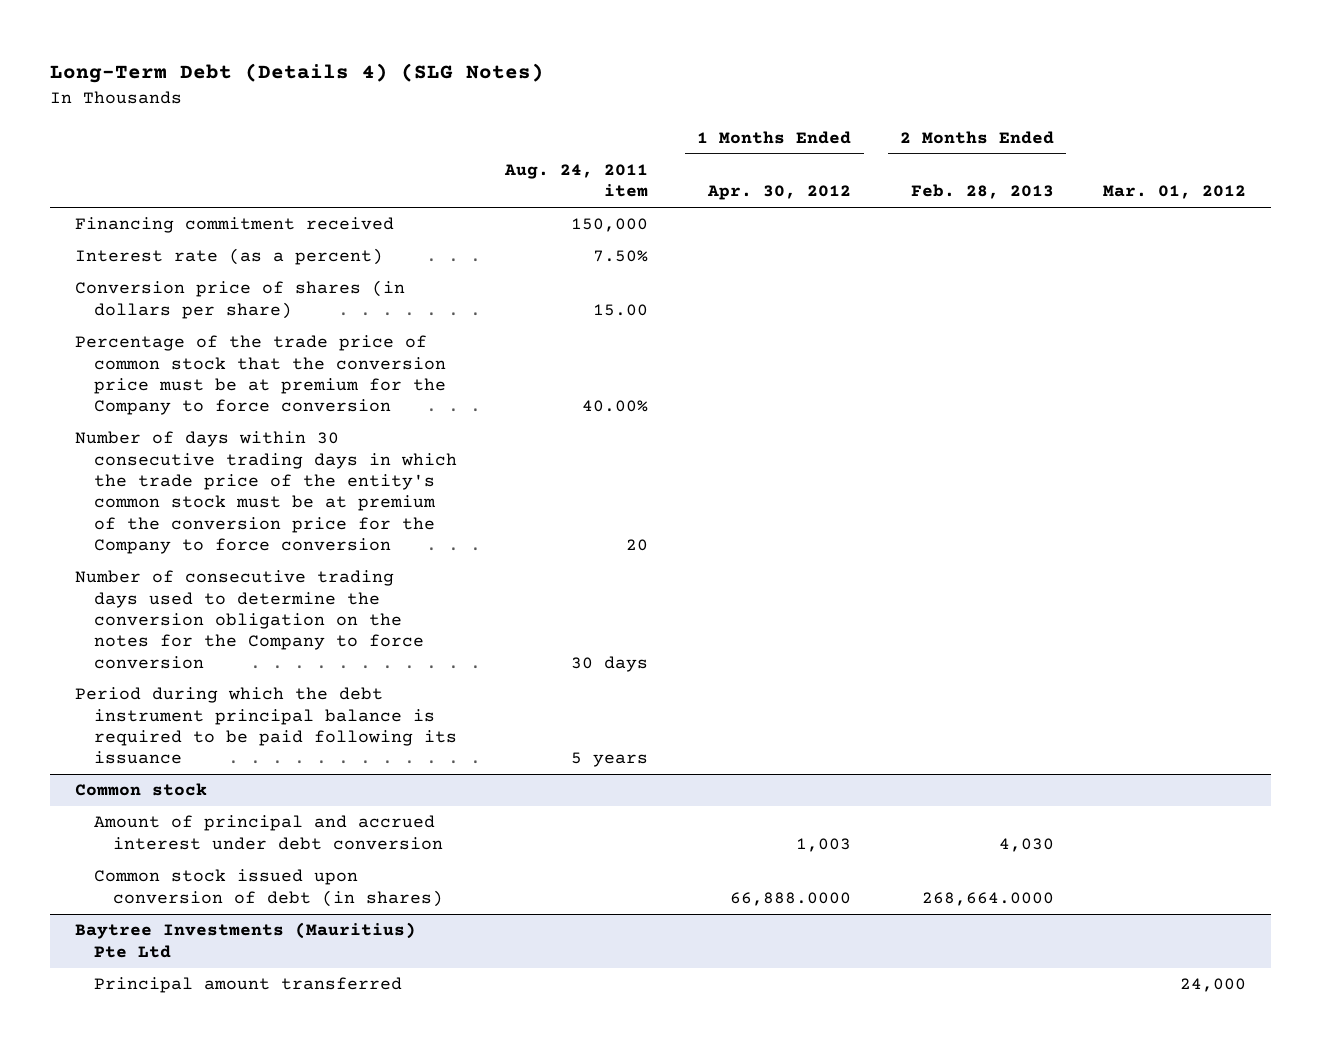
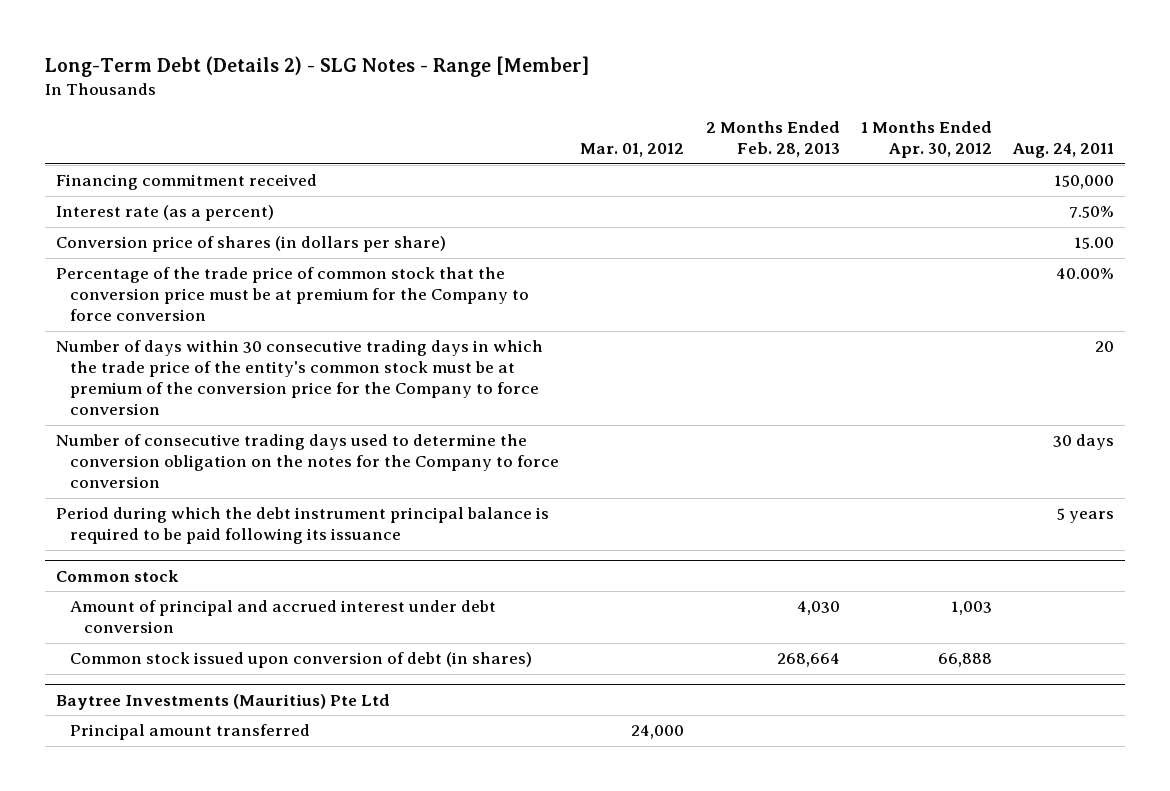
[50,63,545,84] Long-Term Debt (Details 4) (SLG Notes) -> [45,55,590,77] Long-Term Debt (Details 2) - SLG Notes - Range [Member]
[504,163,649,198] Aug. 24, 2011 item -> none
none -> [1012,143,1115,159] Aug. 24, 2011
[730,891,852,906] 66,888.0000 -> [937,653,992,668] 66,888
[922,891,1055,906] 268,664.0000 -> [776,653,840,668] 268,664

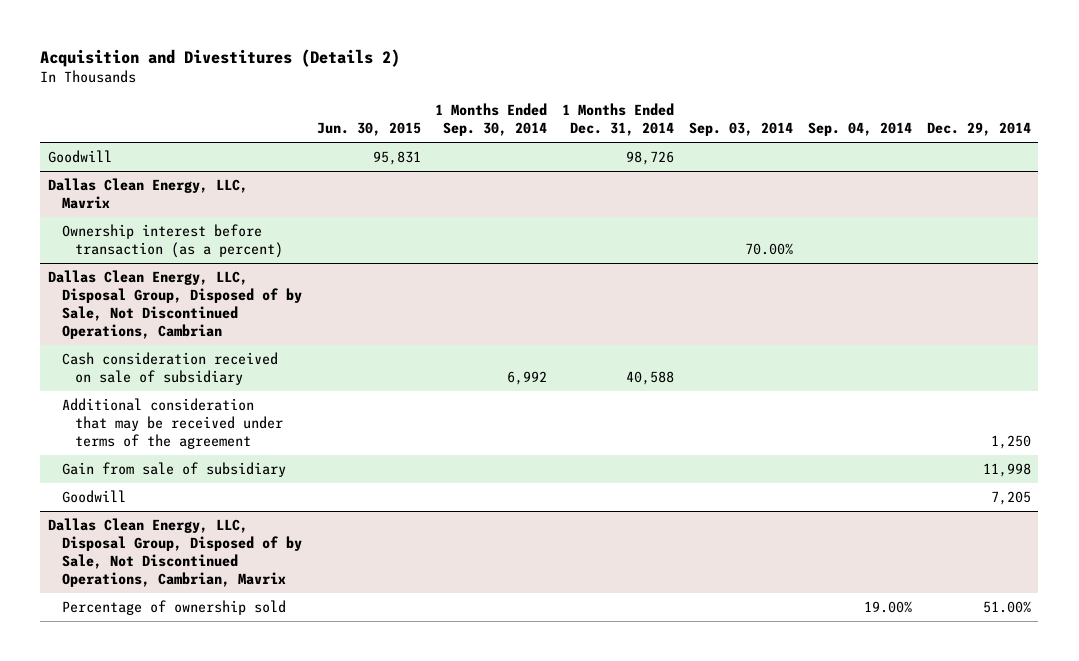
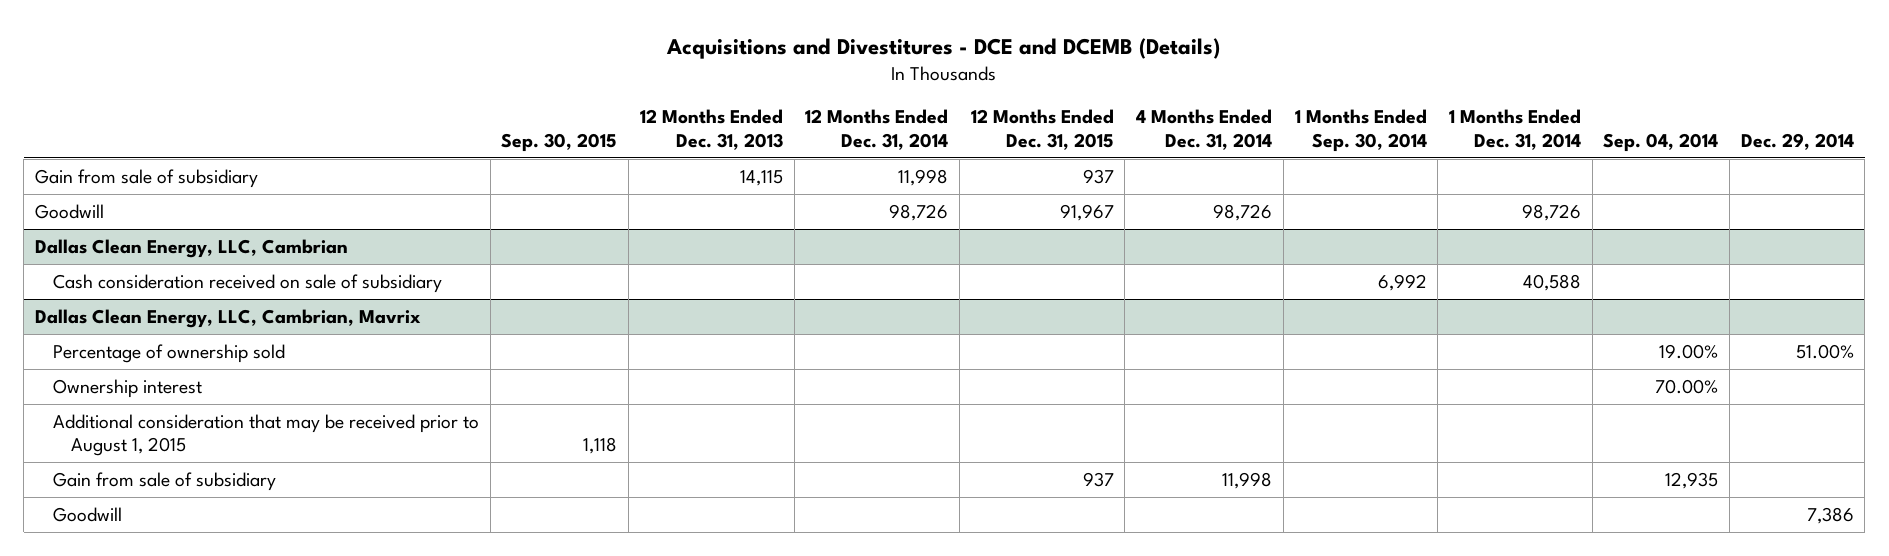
[40,48,401,67] Acquisition and Divestitures (Details 2) -> [666,37,1221,59] Acquisitions and Divestitures - DCE and DCEMB (Details)
[316,122,421,137] Jun. 30, 2015 -> none
[689,122,794,137] Sep. 03, 2014 -> none
none -> [501,132,618,152] Sep. 30, 2015
none -> [639,109,783,150] 12 Months Ended Dec. 31, 2013
none -> [805,109,949,150] 12 Months Ended Dec. 31, 2014
none -> [970,109,1114,150] 12 Months Ended Dec. 31, 2015
none -> [1136,109,1273,150] 4 Months Ended Dec. 31, 2014
none -> [34,168,258,188] Gain from sale of subsidiary
[47,177,248,209] Dallas Clean Energy, LLC, Mavrix -> none
[61,223,284,258] Ownership interest before transaction (as a percent) -> none
[47,269,302,339] Dallas Clean Energy, LLC, Disposal Group, Disposed of by Sale, Not Discontinued Operations, Cambrian -> [34,238,348,258] Dallas Clean Energy, LLC, Cambrian
[61,397,284,449] Additional consideration that may be received under terms of the agreement -> none
[61,461,286,477] Gain from sale of subsidiary -> none
[61,489,126,503] Goodwill -> none
[47,517,302,587] Dallas Clean Energy, LLC, Disposal Group, Disposed of by Sale, Not Discontinued Operations, Cambrian, Mavrix -> [34,308,421,328] Dallas Clean Energy, LLC, Cambrian, Mavrix
none -> [53,378,203,398] Ownership interest
none -> [53,413,480,457] Additional consideration that may be received prior to August 1, 2015
none -> [53,471,277,491] Gain from sale of subsidiary
none -> [53,506,123,522] Goodwill

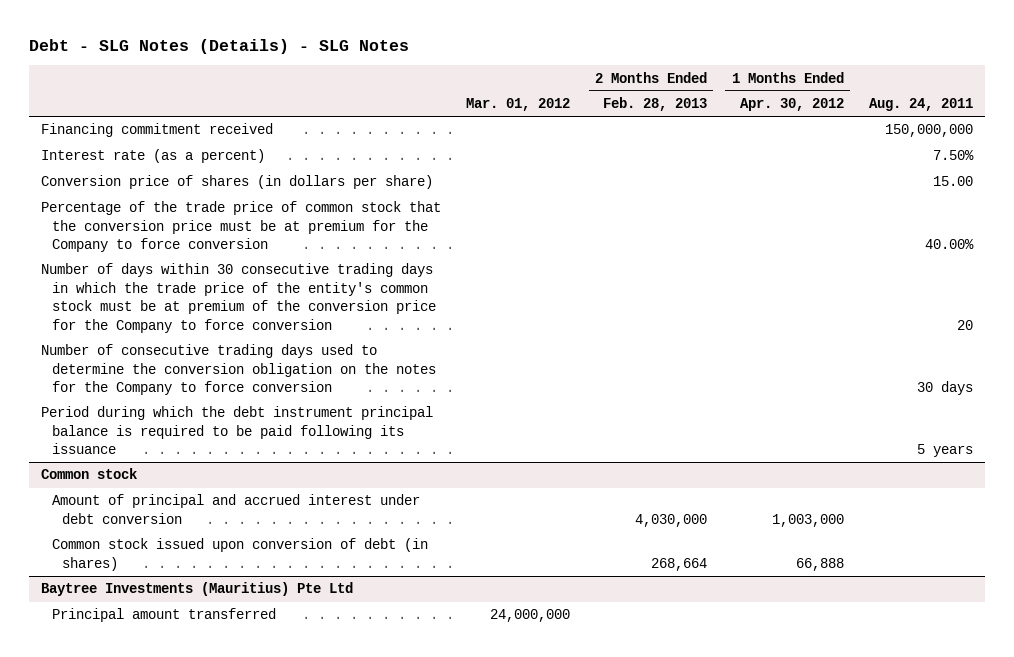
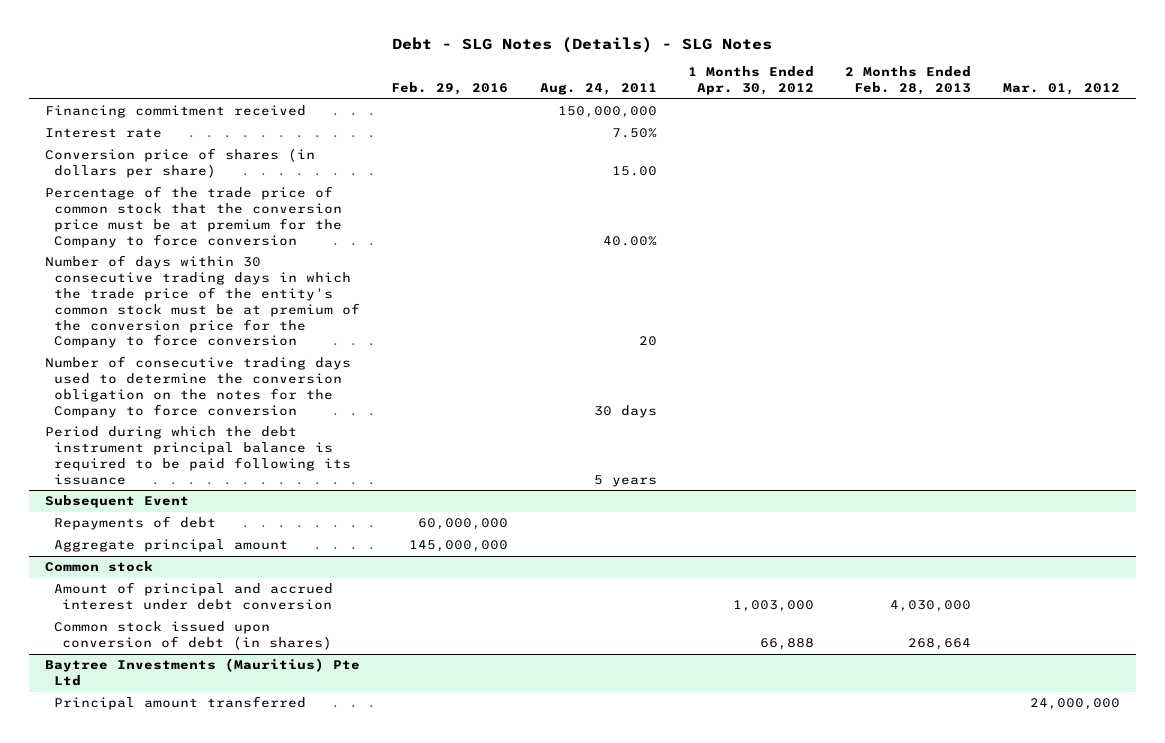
none -> [391,82,509,96] Feb. 29, 2016
[41,149,266,164] Interest rate (as a percent) -> [44,128,162,139] Interest rate
none -> [44,495,189,509] Subsequent Event
none -> [53,516,216,531] Repayments of debt
none -> [53,539,288,553] Aggregate principal amount

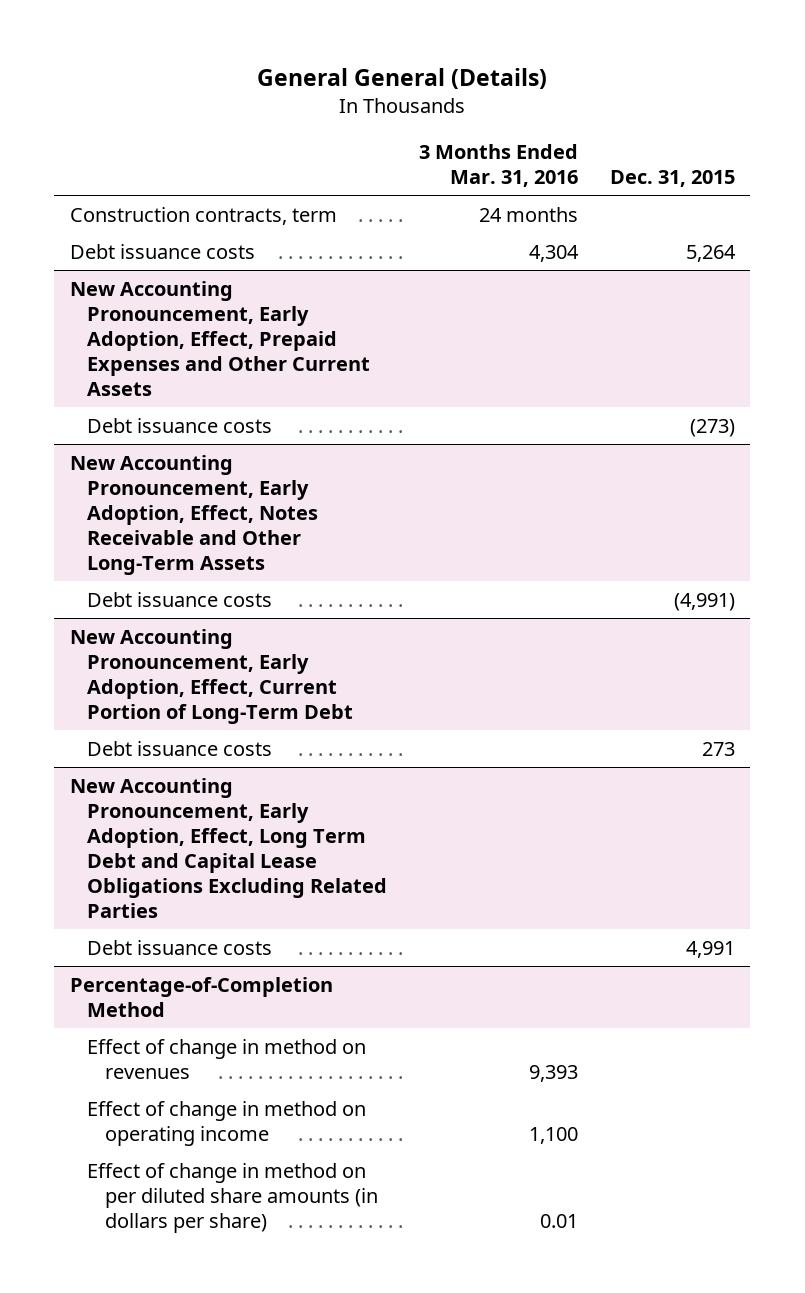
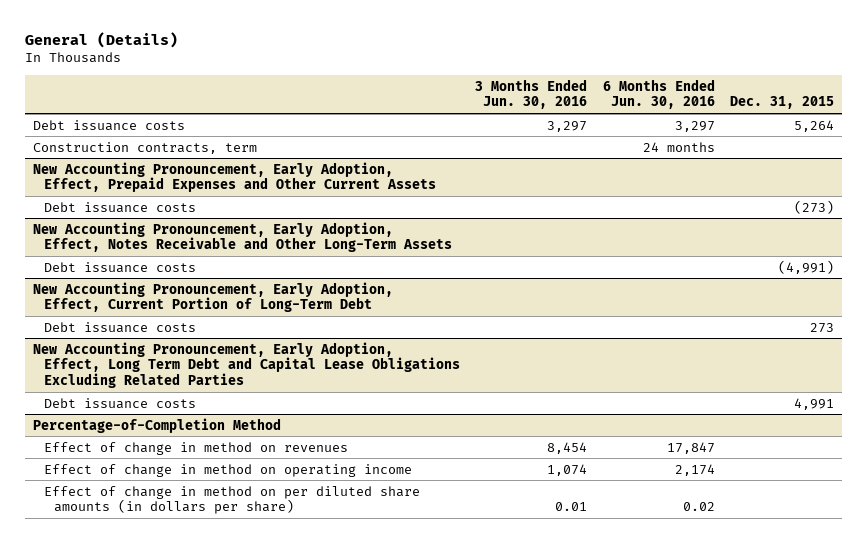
[257,67,548,89] General General (Details) -> [25,32,179,49] General (Details)
[418,143,578,187] 3 Months Ended Mar. 31, 2016 -> none
none -> [475,78,588,110] 3 Months Ended Jun. 30, 2016
none -> [602,78,715,110] 6 Months Ended Jun. 30, 2016
[70,206,338,225] Construction contracts, term -> [33,141,258,154] Construction contracts, term

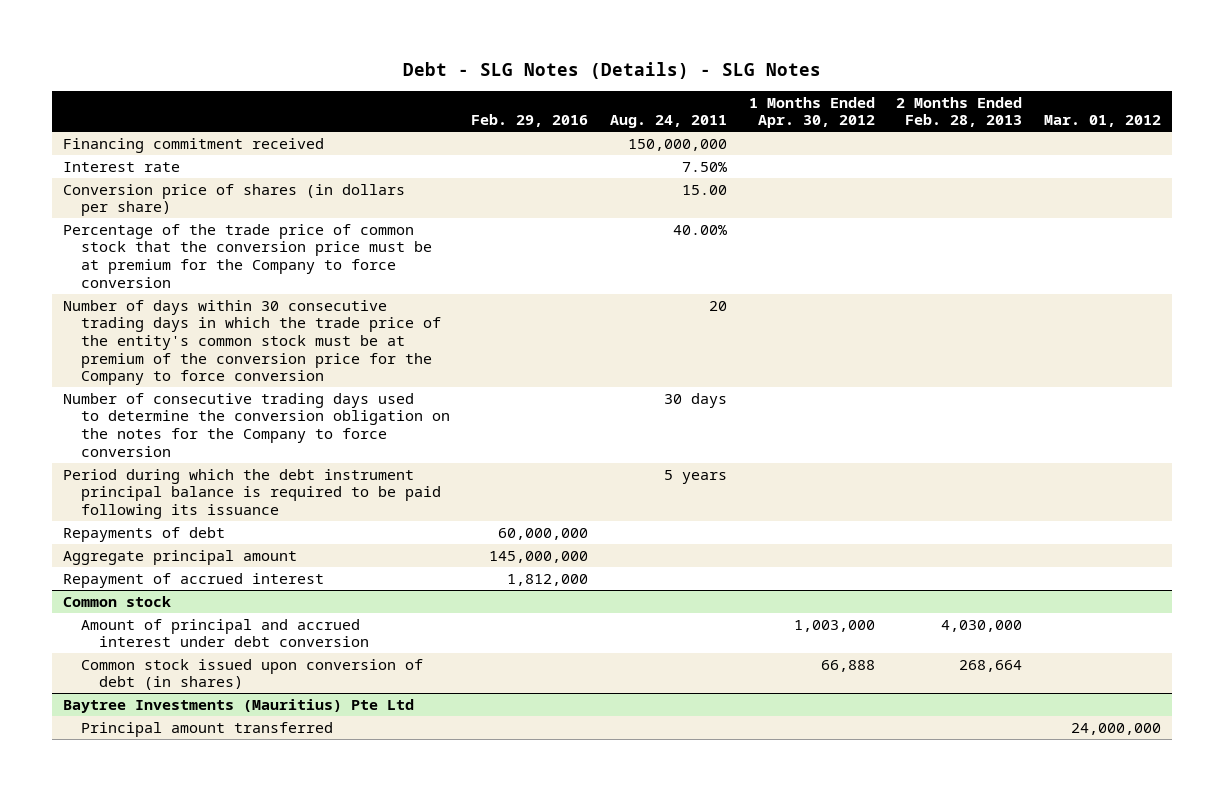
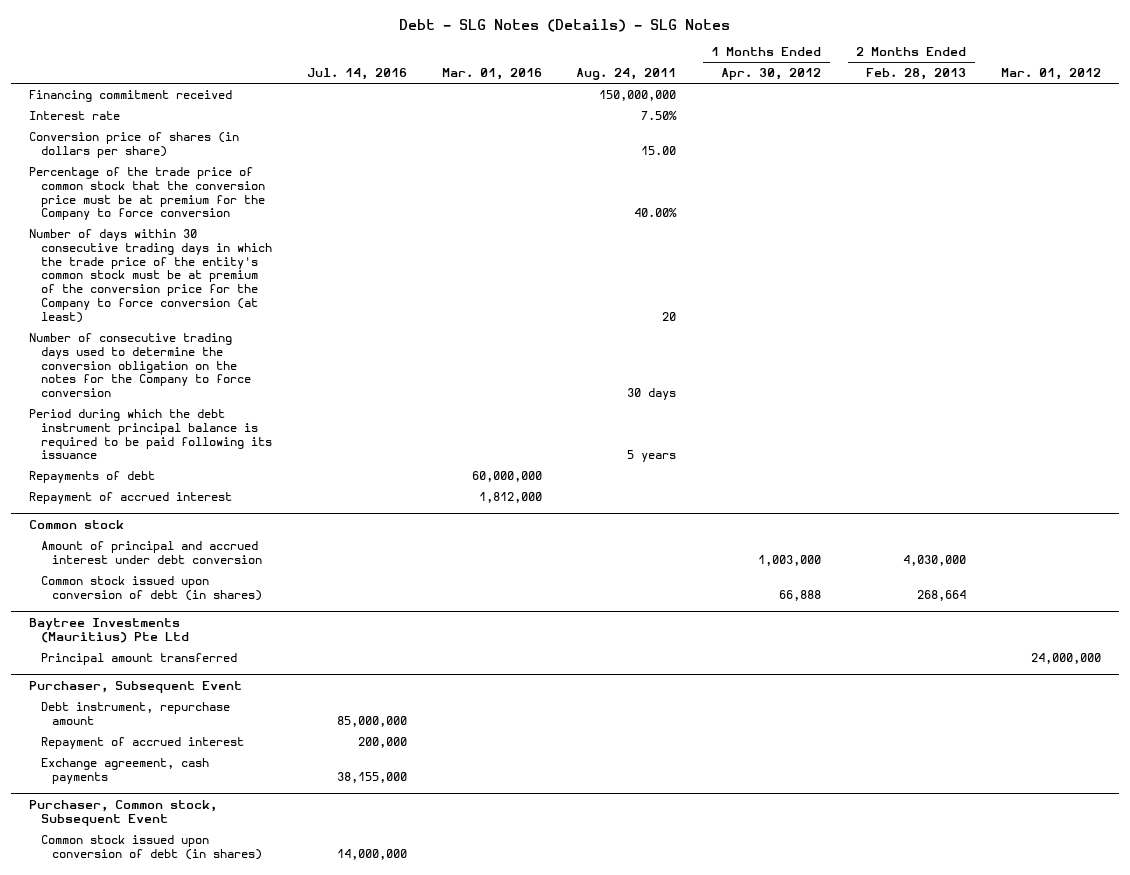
[471,114,589,128] Feb. 29, 2016 -> none
none -> [306,68,407,81] Jul. 14, 2016
none -> [441,68,542,81] Mar. 01, 2016
[63,299,441,386] Number of days within 30 consecutive trading days in which the trade price of the entity's common stock must be at premium of the conversion price for the Company to force conversion -> [28,228,272,323] Number of days within 30 consecutive trading days in which the trade price of the entity's common stock must be at premium of the conversion price for the Company to force conversion (at least)
[63,549,298,565] Aggregate principal amount -> none
none -> [28,680,242,693] Purchaser, Subsequent Event
none -> [40,701,230,725] Debt instrument, repurchase amount
none -> [40,736,244,749] Repayment of accrued interest
none -> [40,757,209,784] Exchange agreement, cash payments
none -> [28,799,217,826] Purchaser, Common stock, Subsequent Event
none -> [40,834,263,860] Common stock issued upon conversion of debt (in shares)

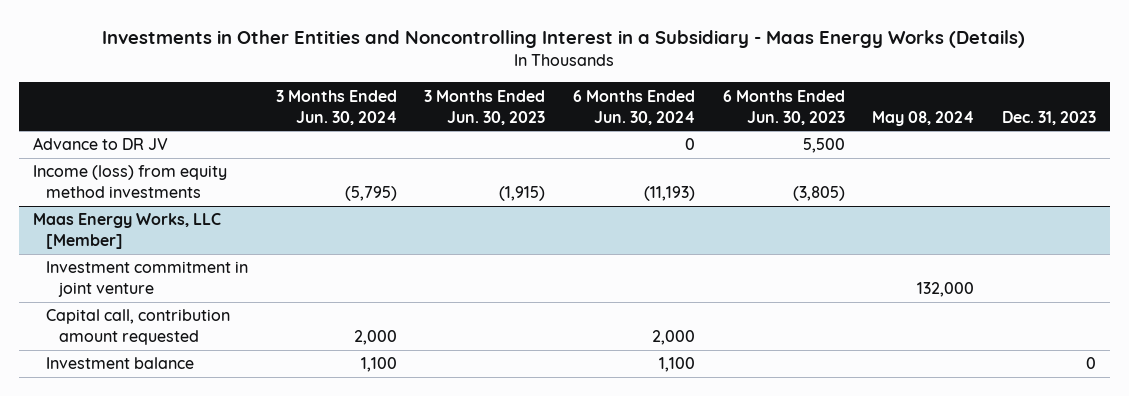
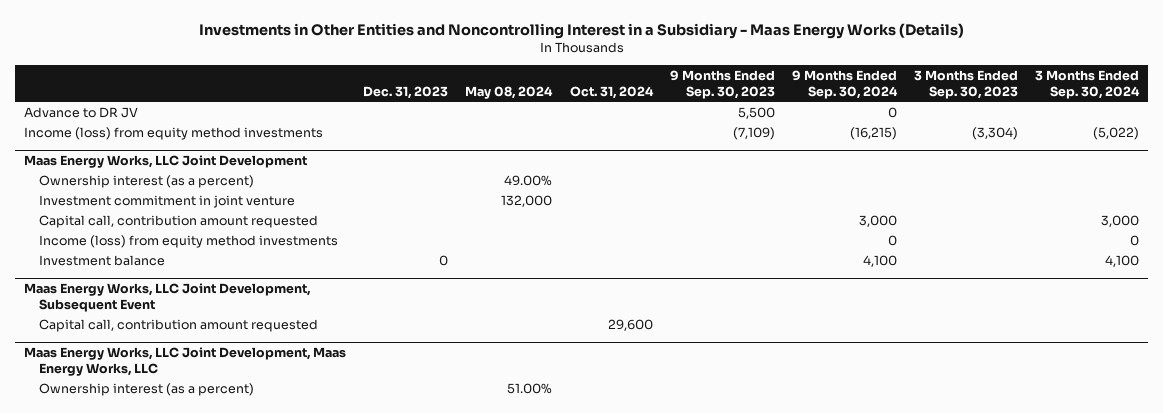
[275,89,397,125] 3 Months Ended Jun. 30, 2024 -> none
[424,89,546,125] 3 Months Ended Jun. 30, 2023 -> none
[572,89,695,125] 6 Months Ended Jun. 30, 2024 -> none
[722,89,845,125] 6 Months Ended Jun. 30, 2023 -> none
none -> [569,85,654,99] Oct. 31, 2024
none -> [669,69,775,99] 9 Months Ended Sep. 30, 2023
none -> [792,69,899,99] 9 Months Ended Sep. 30, 2024
none -> [914,69,1019,99] 3 Months Ended Sep. 30, 2023
none -> [1035,69,1141,99] 3 Months Ended Sep. 30, 2024
[33,213,222,250] Maas Energy Works, LLC [Member] -> [23,154,307,168] Maas Energy Works, LLC Joint Development
none -> [39,174,255,188] Ownership interest (as a percent)
none -> [39,234,339,248] Income (loss) from equity method investments
none -> [23,282,311,313] Maas Energy Works, LLC Joint Development, Subsequent Event
none -> [39,318,319,332] Capital call, contribution amount requested
none -> [23,346,346,377] Maas Energy Works, LLC Joint Development, Maas Energy Works, LLC
none -> [39,382,255,396] Ownership interest (as a percent)

